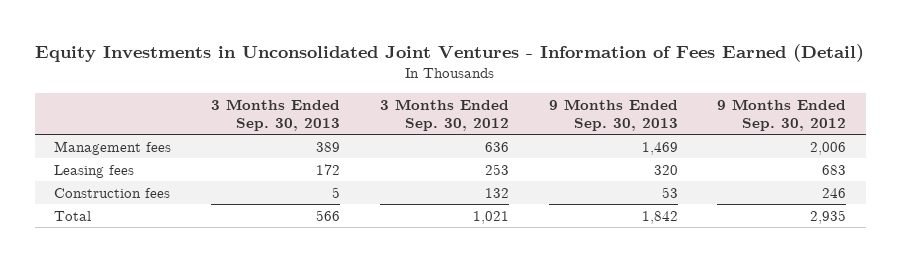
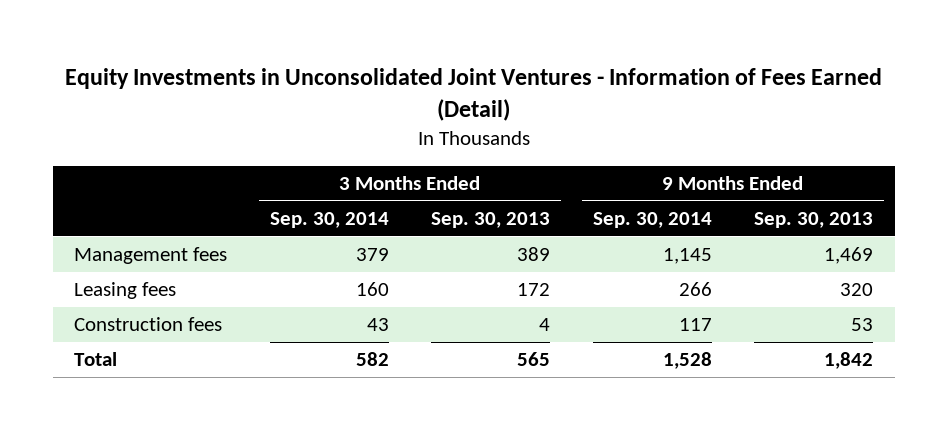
[379,98,509,132] 3 Months Ended Sep. 30, 2012 -> none
[717,98,847,132] 9 Months Ended Sep. 30, 2012 -> none
none -> [269,211,389,228] Sep. 30, 2014
none -> [592,211,712,228] Sep. 30, 2014
[332,186,341,198] 5 -> [539,318,551,332] 4
[316,209,341,221] 566 -> [517,352,551,367] 565

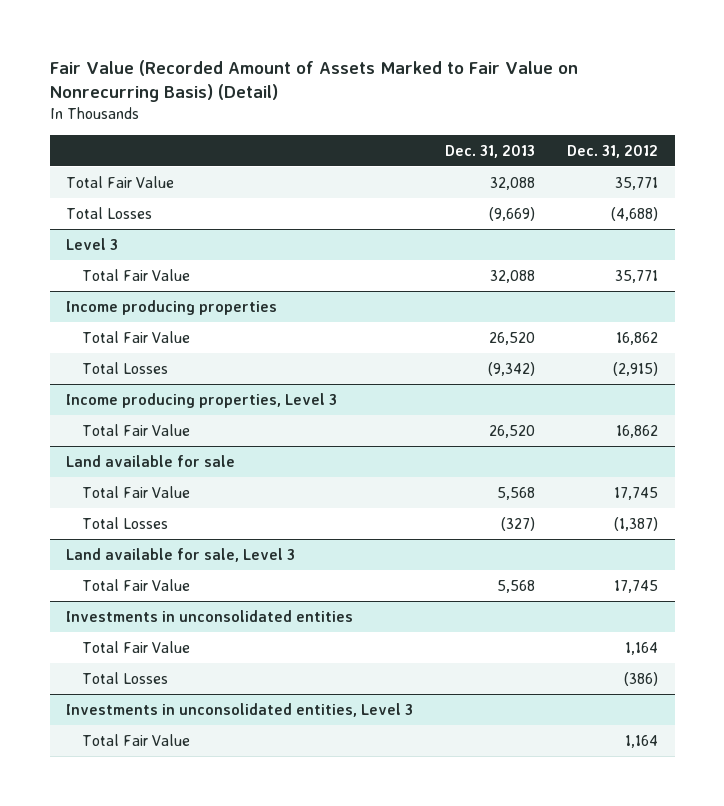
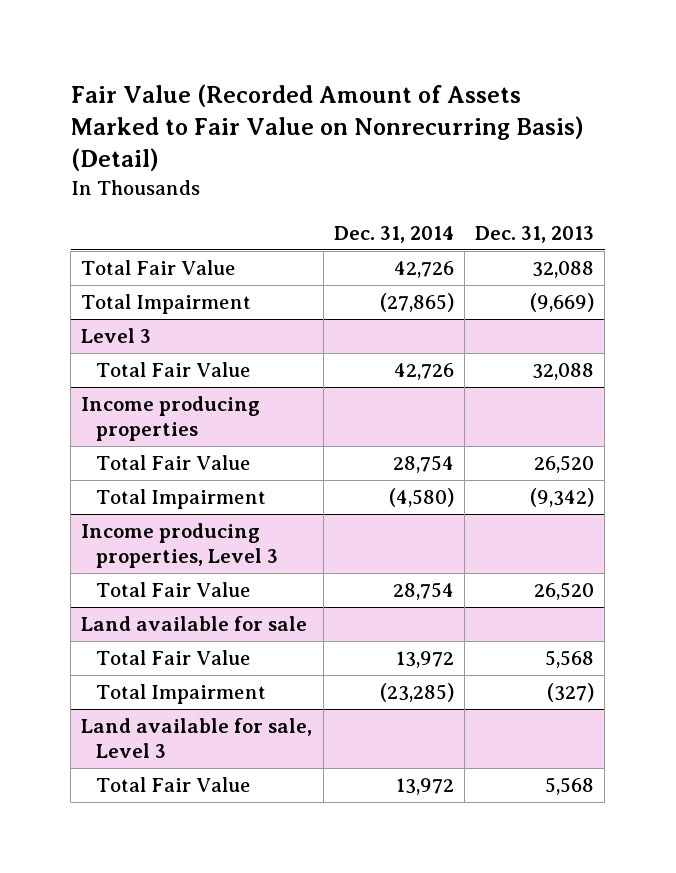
[567,144,659,158] Dec. 31, 2012 -> none
none -> [333,225,454,243] Dec. 31, 2014
[65,206,152,219] Total Losses -> [81,293,252,314] Total Impairment
[82,361,169,374] Total Losses -> [96,488,267,509] Total Impairment
[82,516,169,529] Total Losses -> [96,683,267,704] Total Impairment
[65,609,353,622] Investments in unconsolidated entities -> none
[82,640,191,653] Total Fair Value -> none
[82,671,169,684] Total Losses -> none
[65,702,413,717] Investments in unconsolidated entities, Level 3 -> none
[82,733,191,746] Total Fair Value -> none

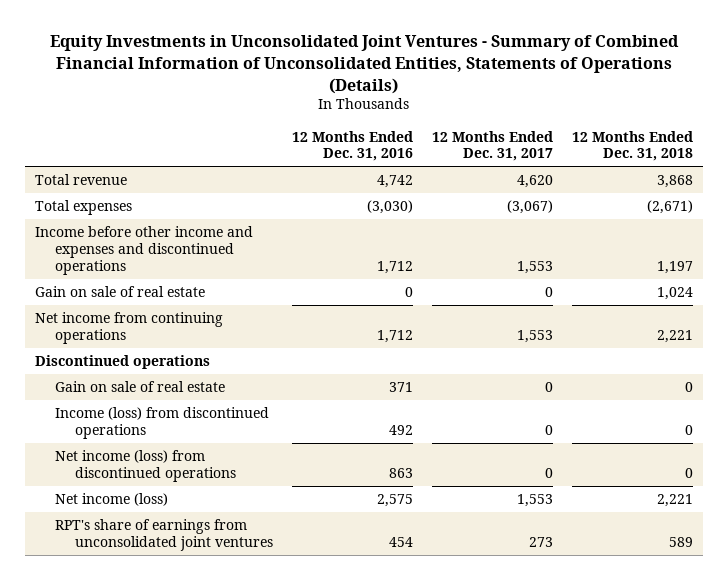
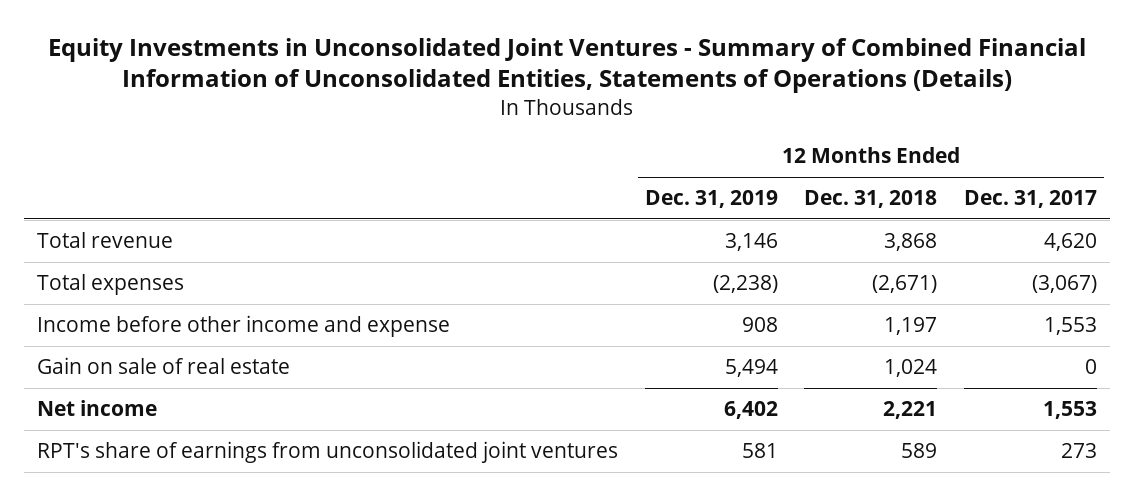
[292,130,414,162] 12 Months Ended Dec. 31, 2016 -> none
none -> [644,190,778,209] Dec. 31, 2019
[34,226,253,275] Income before other income and expenses and discontinued operations -> [37,315,451,338] Income before other income and expense
[34,312,223,344] Net income from continuing operations -> none
[34,355,210,370] Discontinued operations -> none
[54,381,225,393] Gain on sale of real estate -> none
[54,407,269,439] Income (loss) from discontinued operations -> none
[54,450,237,482] Net income (loss) from discontinued operations -> none
[54,493,168,507] Net income (loss) -> [37,400,158,417] Net income

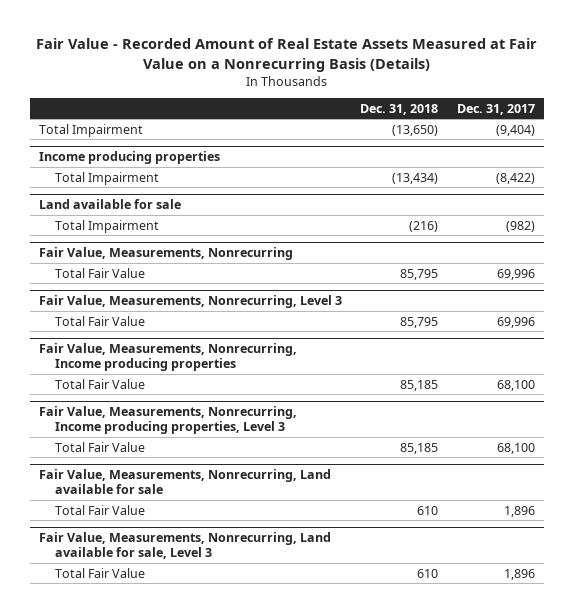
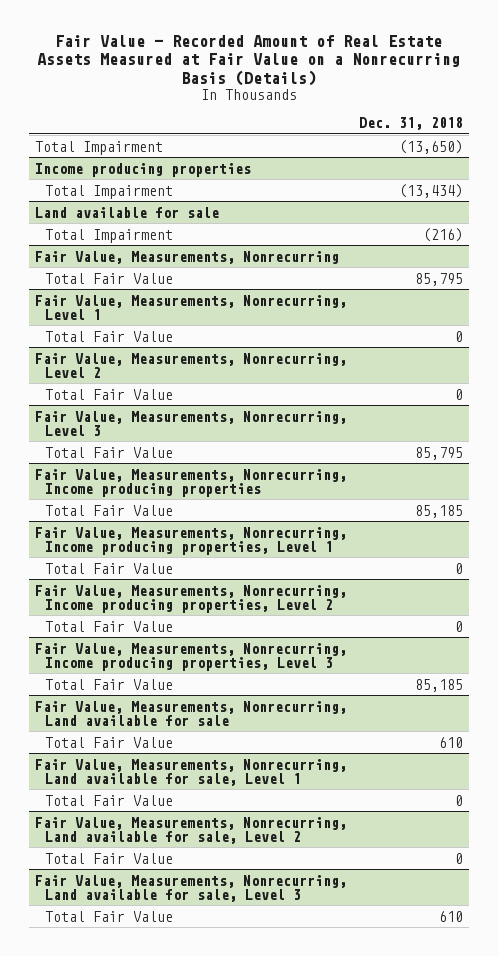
[456,103,535,115] Dec. 31, 2017 -> none
none -> [34,294,347,320] Fair Value, Measurements, Nonrecurring, Level 1
none -> [45,330,174,342] Total Fair Value
none -> [34,352,347,378] Fair Value, Measurements, Nonrecurring, Level 2
none -> [45,388,174,400] Total Fair Value
none -> [34,526,347,555] Fair Value, Measurements, Nonrecurring, Income producing properties, Level 1
none -> [45,562,174,574] Total Fair Value
none -> [34,584,347,613] Fair Value, Measurements, Nonrecurring, Income producing properties, Level 2
none -> [45,620,174,632] Total Fair Value
none -> [34,758,347,786] Fair Value, Measurements, Nonrecurring, Land available for sale, Level 1
none -> [45,794,174,806] Total Fair Value
none -> [34,816,347,844] Fair Value, Measurements, Nonrecurring, Land available for sale, Level 2
none -> [45,852,174,864] Total Fair Value

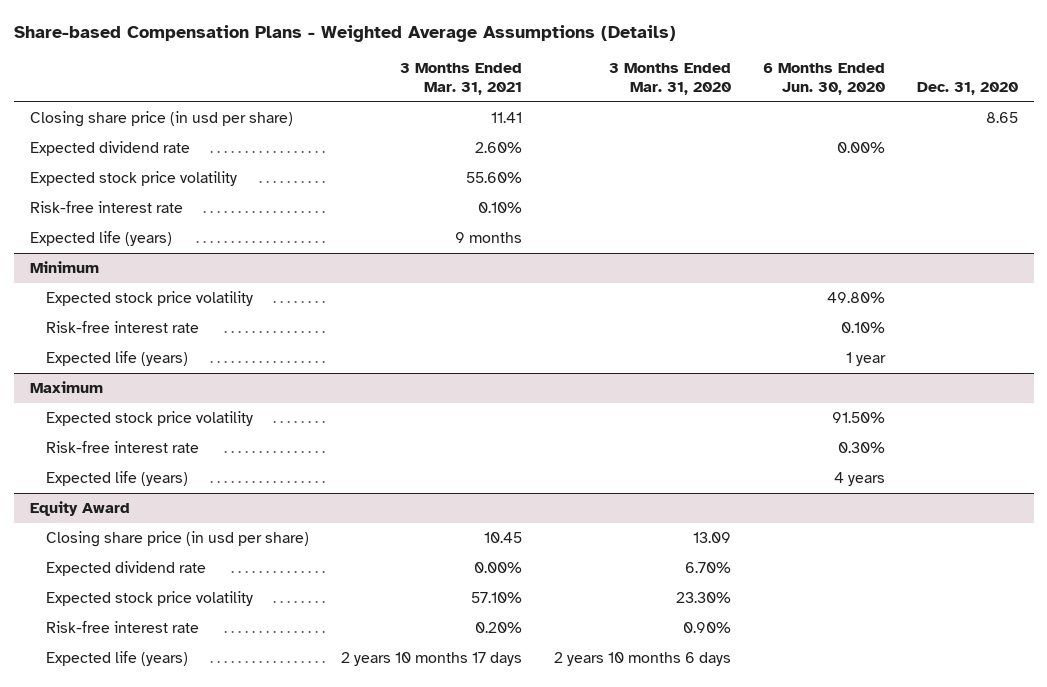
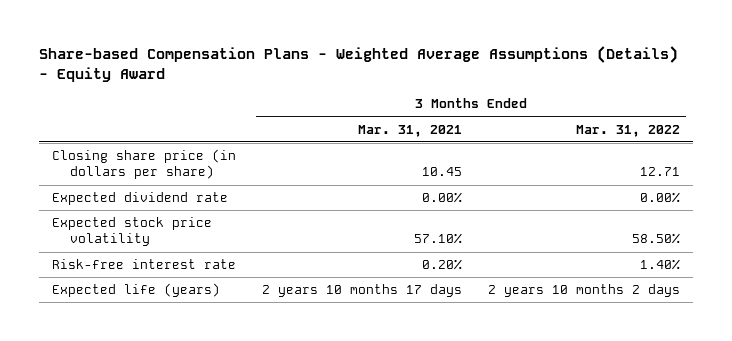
[13,24,676,42] Share-based Compensation Plans - Weighted Average Assumptions (Details) -> [39,45,679,82] Share-based Compensation Plans - Weighted Average Assumptions (Details) - Equity Award
[608,63,731,95] 3 Months Ended Mar. 31, 2020 -> none
[762,63,885,95] 6 Months Ended Jun. 30, 2020 -> none
[916,81,1018,95] Dec. 31, 2020 -> none
none -> [575,124,680,137] Mar. 31, 2022
[29,141,190,157] Expected dividend rate -> none
[29,171,237,187] Expected stock price volatility -> none
[29,201,183,214] Risk-free interest rate -> none
[29,231,172,247] Expected life (years) -> none
[29,261,99,274] Minimum -> none
[46,291,254,307] Expected stock price volatility -> none
[46,321,200,334] Risk-free interest rate -> none
[46,351,189,367] Expected life (years) -> none
[29,381,103,394] Maximum -> none
[46,411,254,427] Expected stock price volatility -> none
[46,441,200,454] Risk-free interest rate -> none
[46,471,189,487] Expected life (years) -> none
[29,501,130,517] Equity Award -> none
[46,531,310,548] Closing share price (in usd per share) -> none
[29,111,293,128] Closing share price (in usd per share) -> [52,149,237,180] Closing share price (in dollars per share)
[491,112,523,124] 11.41 -> [421,167,462,177] 10.45

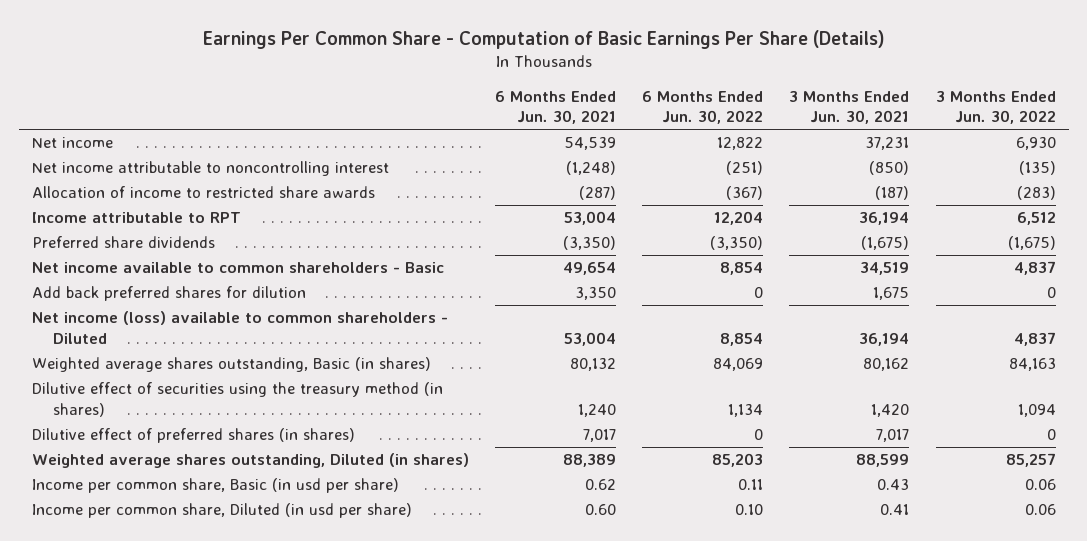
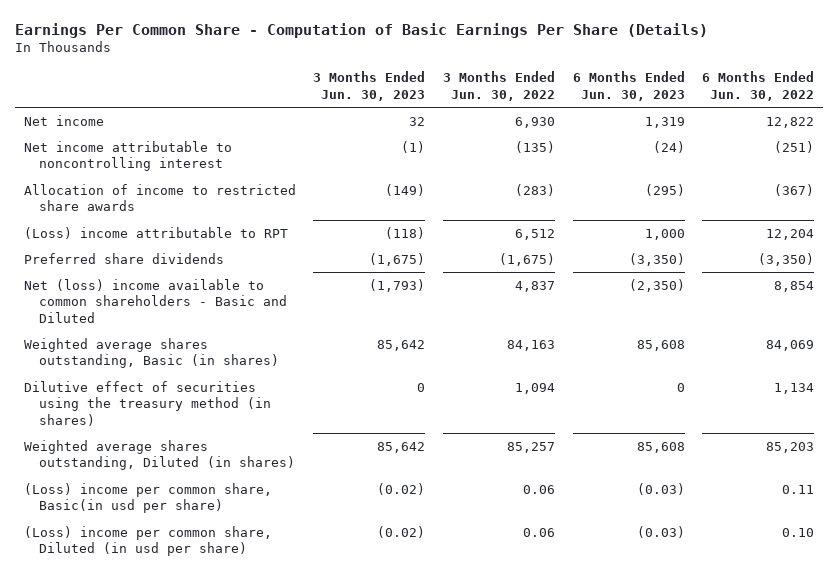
[495,90,617,125] 6 Months Ended Jun. 30, 2021 -> none
[789,90,910,125] 3 Months Ended Jun. 30, 2021 -> none
none -> [313,71,426,101] 3 Months Ended Jun. 30, 2023
none -> [572,71,685,101] 6 Months Ended Jun. 30, 2023
[31,212,241,224] Income attributable to RPT -> [23,226,288,239] (Loss) income attributable to RPT
[31,262,444,274] Net income available to common shareholders - Basic -> none
[31,286,306,302] Add back preferred shares for dilution -> none
[31,311,448,344] Net income (loss) available to common shareholders - Diluted -> [23,278,287,323] Net (loss) income available to common shareholders - Basic and Diluted
[31,428,355,444] Dilutive effect of preferred shares (in shares) -> none
[31,478,399,494] Income per common share, Basic (in usd per share) -> [23,482,272,514] (Loss) income per common share, Basic(in usd per share)
[31,503,412,519] Income per common share, Diluted (in usd per share) -> [23,525,272,557] (Loss) income per common share, Diluted (in usd per share)

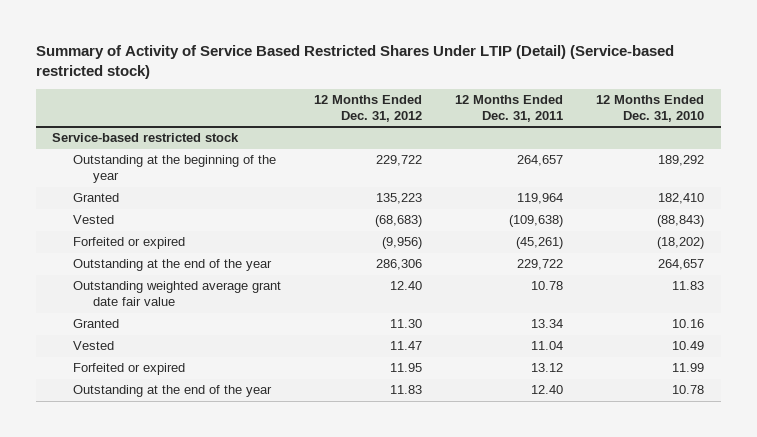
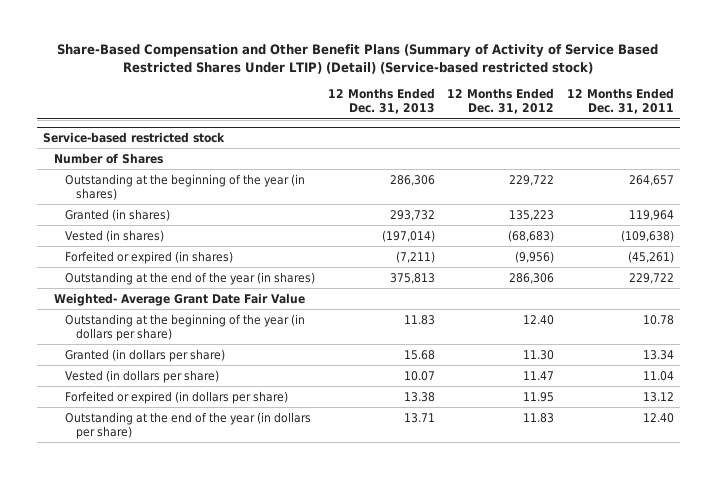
[35,44,674,79] Summary of Activity of Service Based Restricted Shares Under LTIP (Detail) (Service-based restricted stock) -> [57,44,659,74] Share-Based Compensation and Other Benefit Plans (Summary of Activity of Service Based Restricted Shares Under LTIP) (Detail) (Service-based restricted stock)
[596,94,705,122] 12 Months Ended Dec. 31, 2010 -> none
none -> [327,87,435,115] 12 Months Ended Dec. 31, 2013
none -> [54,152,164,164] Number of Shares
[72,155,276,184] Outstanding at the beginning of the year -> [65,173,306,201] Outstanding at the beginning of the year (in shares)
[72,193,119,203] Granted -> [65,208,171,221] Granted (in shares)
[72,215,114,225] Vested -> [65,229,165,242] Vested (in shares)
[72,237,185,250] Forfeited or expired -> [65,250,234,264] Forfeited or expired (in shares)
[72,259,272,272] Outstanding at the end of the year -> [65,271,316,285] Outstanding at the end of the year (in shares)
none -> [54,292,306,306] Weighted- Average Grant Date Fair Value
[72,281,281,307] Outstanding weighted average grant date fair value -> [65,313,306,342] Outstanding at the beginning of the year (in dollars per share)
[72,319,119,329] Granted -> [65,348,226,362] Granted (in dollars per share)
[72,341,114,351] Vested -> [65,369,220,383] Vested (in dollars per share)
[72,363,185,376] Forfeited or expired -> [65,390,289,404] Forfeited or expired (in dollars per share)
[72,385,272,398] Outstanding at the end of the year -> [65,411,312,440] Outstanding at the end of the year (in dollars per share)

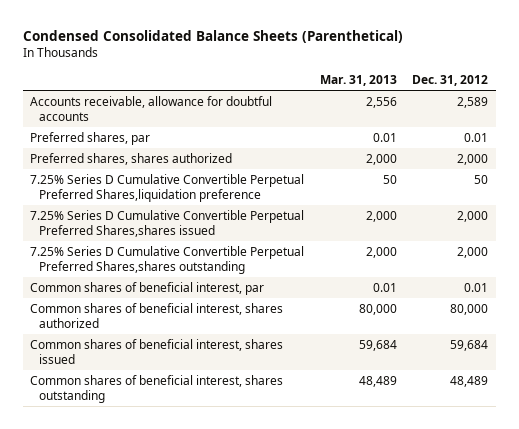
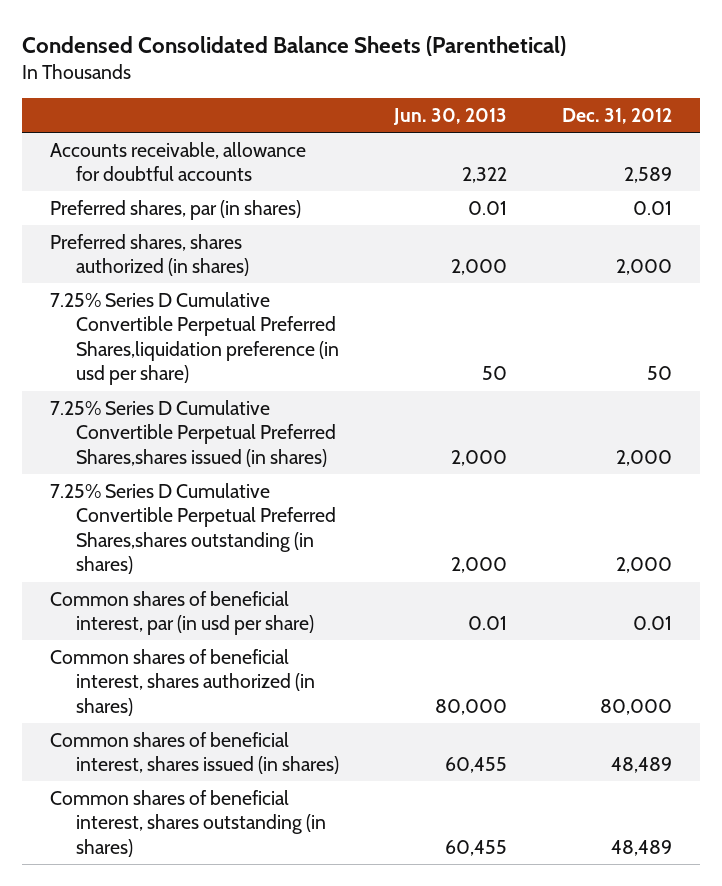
[319,75,397,87] Mar. 31, 2013 -> none
none -> [392,108,507,126] Jun. 30, 2013
[30,131,151,145] Preferred shares, par -> [50,199,302,220] Preferred shares, par (in shares)
[30,152,233,165] Preferred shares, shares authorized -> [50,233,249,277] Preferred shares, shares authorized (in shares)
[30,173,305,202] 7.25% Series D Cumulative Convertible Perpetual Preferred Shares,liquidation preference -> [50,291,339,386] 7.25% Series D Cumulative Convertible Perpetual Preferred Shares,liquidation preference (in usd per share)
[30,209,305,237] 7.25% Series D Cumulative Convertible Perpetual Preferred Shares,shares issued -> [50,399,336,467] 7.25% Series D Cumulative Convertible Perpetual Preferred Shares,shares issued (in shares)
[30,245,305,274] 7.25% Series D Cumulative Convertible Perpetual Preferred Shares,shares outstanding -> [50,482,336,575] 7.25% Series D Cumulative Convertible Perpetual Preferred Shares,shares outstanding (in shares)
[30,281,265,295] Common shares of beneficial interest, par -> [50,590,314,636] Common shares of beneficial interest, par (in usd per share)
[30,302,284,328] Common shares of beneficial interest, shares authorized -> [50,648,315,716] Common shares of beneficial interest, shares authorized (in shares)
[30,338,284,364] Common shares of beneficial interest, shares issued -> [50,731,339,775] Common shares of beneficial interest, shares issued (in shares)
[450,339,489,351] 59,684 -> [611,757,673,774] 48,489
[30,374,284,403] Common shares of beneficial interest, shares outstanding -> [50,789,326,857] Common shares of beneficial interest, shares outstanding (in shares)

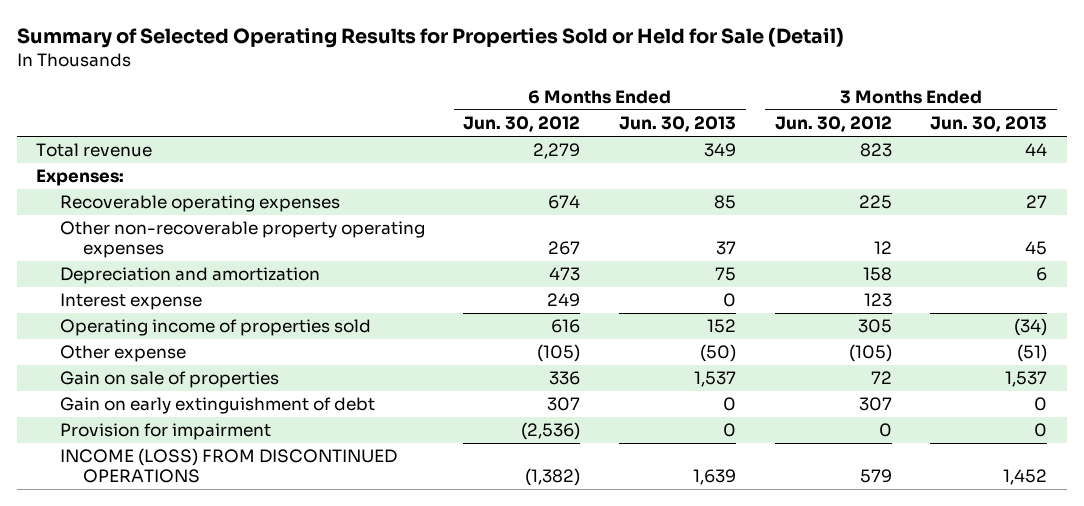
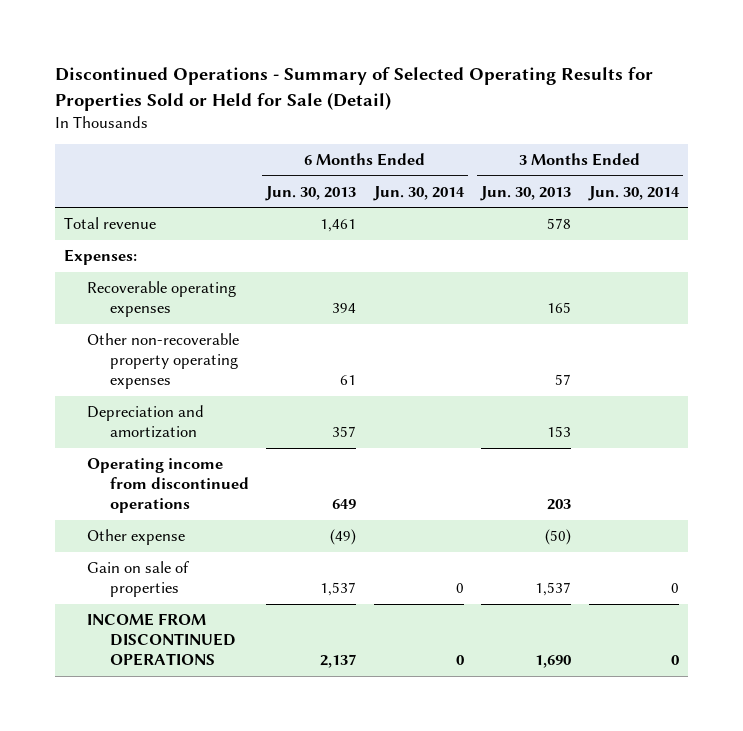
[16,27,844,49] Summary of Selected Operating Results for Properties Sold or Held for Sale (Detail) -> [54,67,653,111] Discontinued Operations - Summary of Selected Operating Results for Properties Sold or Held for Sale (Detail)
[463,116,581,133] Jun. 30, 2012 -> none
[774,116,892,133] Jun. 30, 2012 -> none
none -> [372,185,465,201] Jun. 30, 2014
none -> [587,185,680,201] Jun. 30, 2014
[704,143,737,158] 349 -> [320,219,357,233] 1,461
[1025,143,1048,157] 44 -> [547,218,572,230] 578
[59,293,202,311] Interest expense -> none
[714,195,737,210] 85 -> [332,303,357,314] 394
[1026,195,1048,209] 27 -> [547,302,572,314] 165
[716,241,737,256] 37 -> [340,375,357,386] 61
[1025,241,1048,256] 45 -> [555,374,572,386] 57
[715,267,737,282] 75 -> [332,426,357,438] 357
[1036,267,1048,282] 6 -> [547,426,572,438] 153
[59,319,371,337] Operating income of properties sold -> [86,458,249,514] Operating income from discontinued operations
[707,319,737,334] 152 -> [332,499,357,510] 649
[1014,318,1048,337] (34) -> [547,499,572,511] 203
[700,344,737,363] (50) -> [330,529,357,546] (49)
[1017,344,1048,363] (51) -> [545,529,572,546] (50)
[59,397,375,415] Gain on early extinguishment of debt -> none
[59,423,271,441] Provision for impairment -> none
[59,448,397,484] INCOME (LOSS) FROM DISCONTINUED OPERATIONS -> [86,613,236,667] INCOME FROM DISCONTINUED OPERATIONS
[693,469,737,486] 1,639 -> [320,654,357,669] 2,137
[1003,469,1048,486] 1,452 -> [535,655,572,669] 1,690

